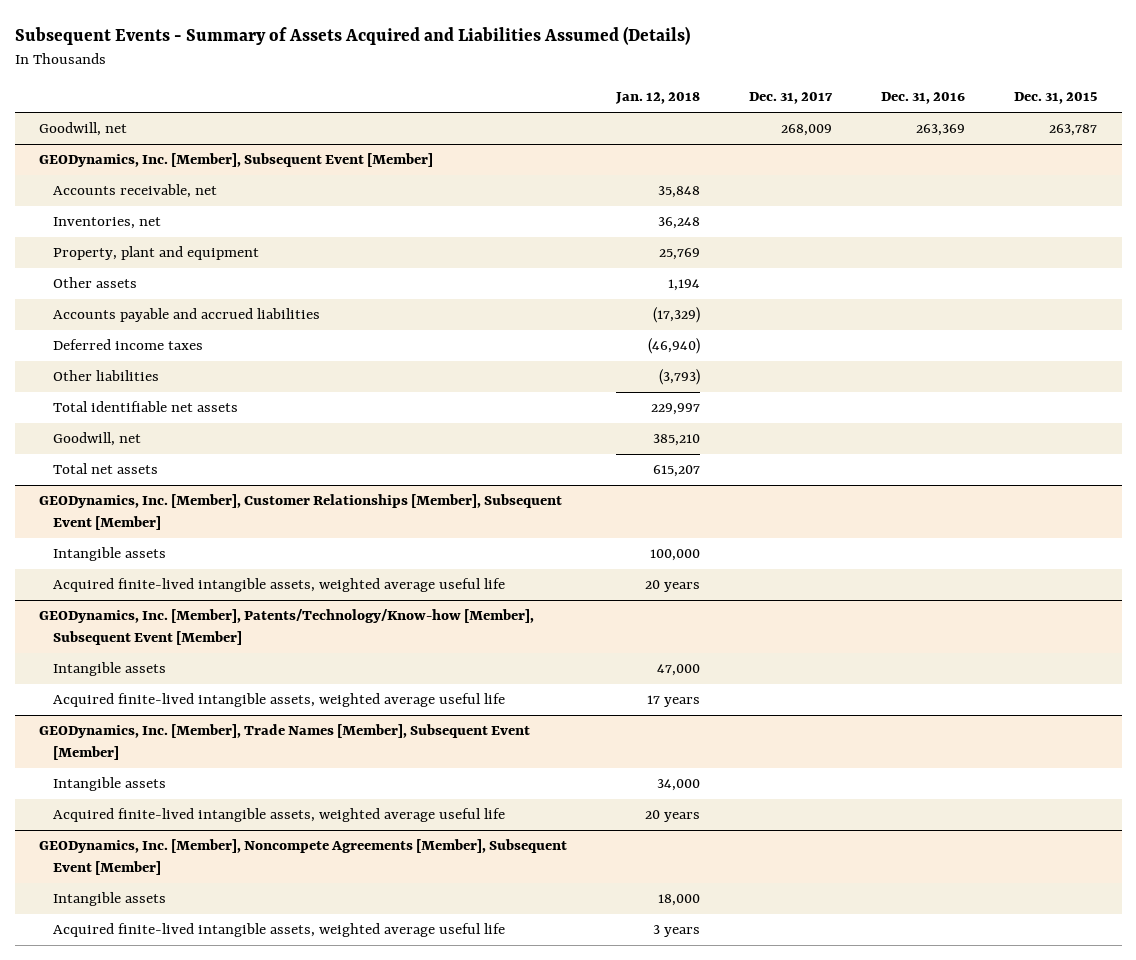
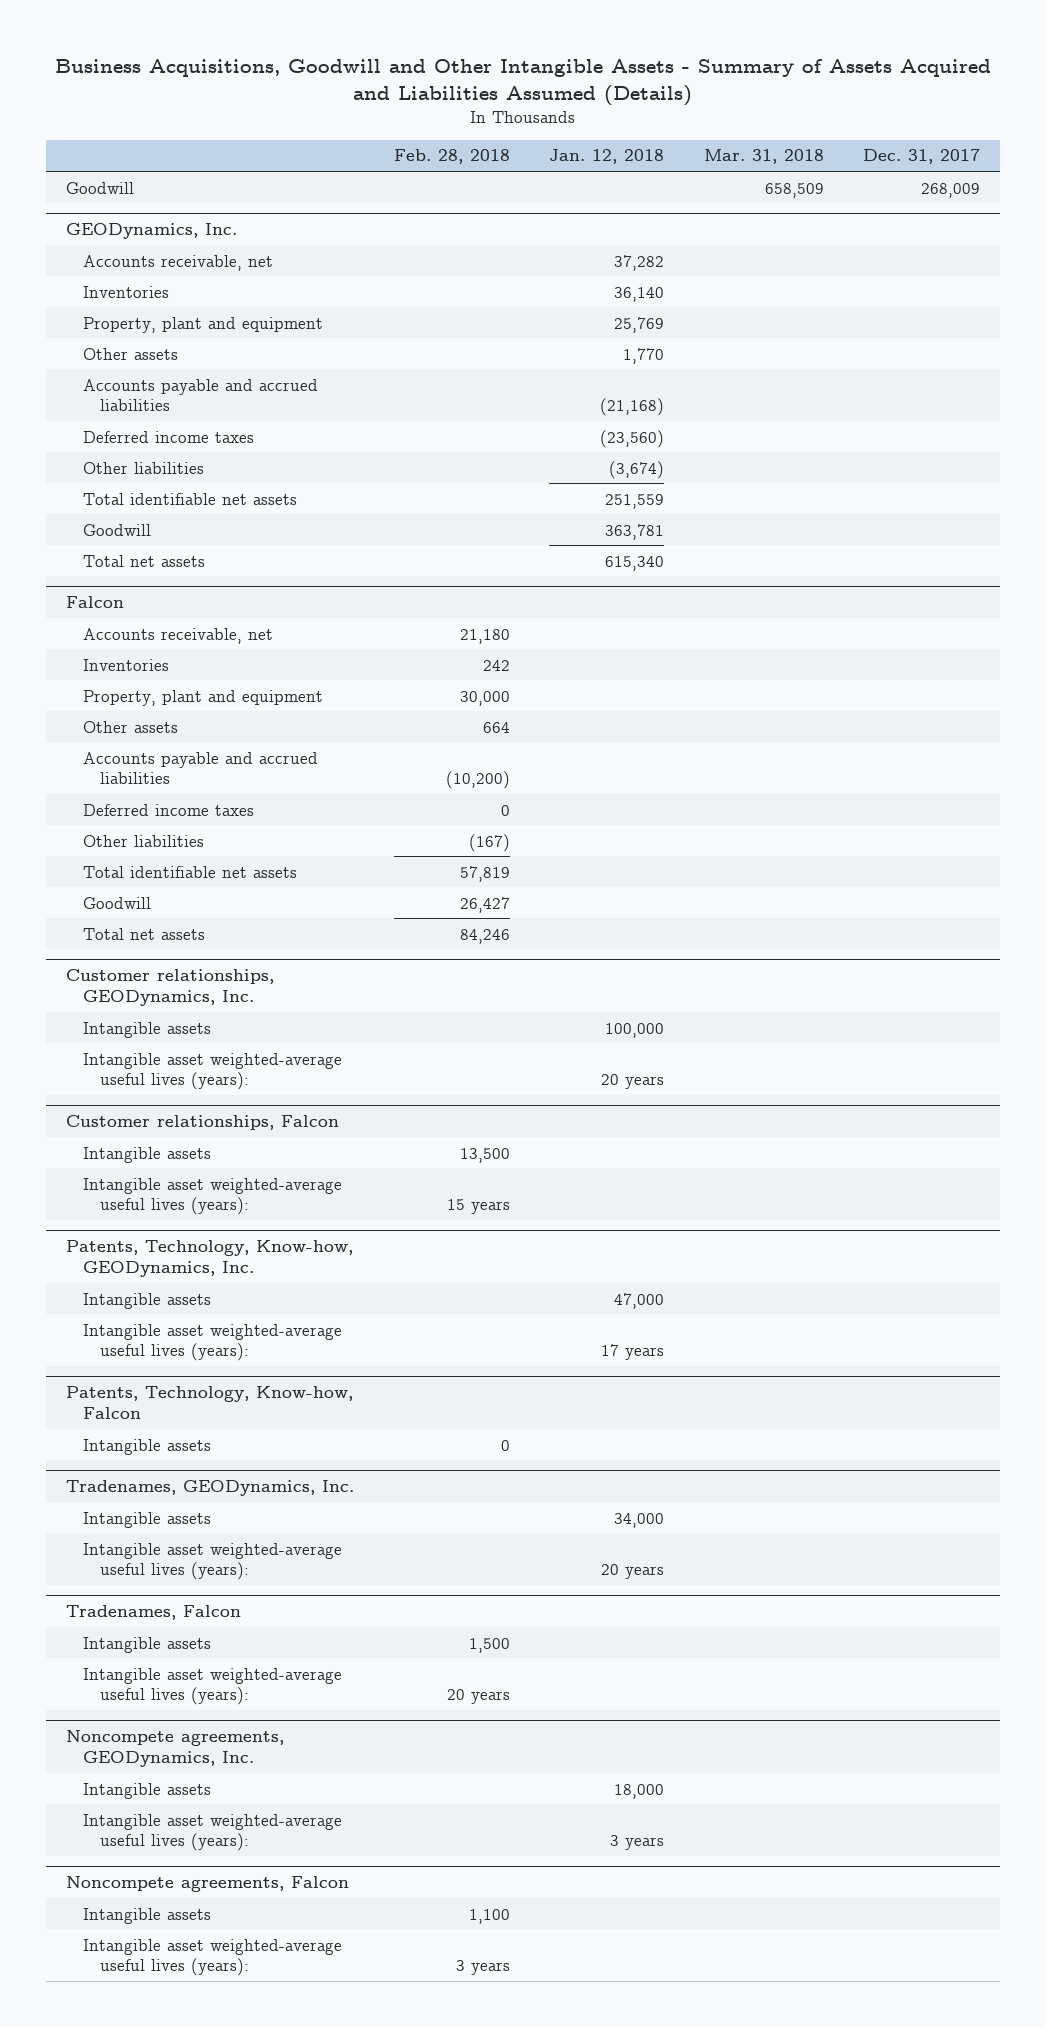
[14,25,690,45] Subsequent Events - Summary of Assets Acquired and Liabilities Assumed (Details) -> [55,59,992,106] Business Acquisitions, Goodwill and Other Intangible Assets - Summary of Assets Acquired and Liabilities Assumed (Details)
[881,92,966,105] Dec. 31, 2016 -> none
[1014,92,1098,105] Dec. 31, 2015 -> none
none -> [393,149,510,165] Feb. 28, 2018
none -> [703,149,824,165] Mar. 31, 2018
[39,122,128,137] Goodwill, net -> [66,181,135,194] Goodwill
[39,153,434,168] GEODynamics, Inc. [Member], Subsequent Event [Member] -> [66,223,238,240] GEODynamics, Inc.
[658,186,701,199] 35,848 -> [614,254,665,271] 37,282
[53,217,162,230] Inventories, net -> [83,285,170,298] Inventories
[658,217,701,230] 36,248 -> [614,286,665,302] 36,140
[668,279,701,292] 1,194 -> [623,347,665,364] 1,770
[653,307,701,324] (17,329) -> [600,398,665,417] (21,168)
[648,338,701,355] (46,940) -> [600,429,665,448] (23,560)
[659,369,701,386] (3,793) -> [609,460,665,479] (3,674)
[651,403,701,416] 229,997 -> [605,493,665,509] 251,559
[53,432,142,447] Goodwill, net -> [83,523,152,536] Goodwill
[653,434,701,447] 385,210 -> [605,523,665,540] 363,781
[653,465,701,478] 615,207 -> [605,555,665,571] 615,340
none -> [66,596,125,609] Falcon
none -> [83,627,274,644] Accounts receivable, net
none -> [83,658,170,671] Inventories
none -> [83,689,324,706] Property, plant and equipment
none -> [83,720,179,733] Other assets
none -> [83,751,319,785] Accounts payable and accrued liabilities
none -> [83,803,255,816] Deferred income taxes
none -> [83,834,205,847] Other liabilities
none -> [83,865,298,878] Total identifiable net assets
none -> [83,896,152,909] Goodwill
none -> [83,927,206,940] Total net assets
[39,494,563,531] GEODynamics, Inc. [Member], Customer Relationships [Member], Subsequent Event [Member] -> [66,969,275,1006] Customer relationships, GEODynamics, Inc.
[53,578,506,593] Acquired finite-lived intangible assets, weighted average useful life -> [83,1052,343,1091] Intangible asset weighted-average useful lives (years):
none -> [66,1115,340,1131] Customer relationships, Falcon
none -> [83,1146,212,1163] Intangible assets
none -> [83,1177,343,1216] Intangible asset weighted-average useful lives (years):
[39,609,535,646] GEODynamics, Inc. [Member], Patents/Technology/Know-how [Member], Subsequent Event [Member] -> [66,1240,354,1277] Patents, Technology, Know-how, GEODynamics, Inc.
[53,693,506,708] Acquired finite-lived intangible assets, weighted average useful life -> [83,1323,343,1362] Intangible asset weighted-average useful lives (years):
none -> [66,1386,354,1419] Patents, Technology, Know-how, Falcon
none -> [83,1438,212,1455] Intangible assets
[39,724,531,761] GEODynamics, Inc. [Member], Trade Names [Member], Subsequent Event [Member] -> [66,1480,355,1497] Tradenames, GEODynamics, Inc.
[53,808,506,823] Acquired finite-lived intangible assets, weighted average useful life -> [83,1542,343,1581] Intangible asset weighted-average useful lives (years):
none -> [66,1605,242,1621] Tradenames, Falcon
none -> [83,1636,212,1653] Intangible assets
none -> [83,1667,343,1706] Intangible asset weighted-average useful lives (years):
[39,839,568,876] GEODynamics, Inc. [Member], Noncompete Agreements [Member], Subsequent Event [Member] -> [66,1730,285,1767] Noncompete agreements, GEODynamics, Inc.
[53,923,506,938] Acquired finite-lived intangible assets, weighted average useful life -> [83,1813,343,1852] Intangible asset weighted-average useful lives (years):
none -> [66,1876,350,1893] Noncompete agreements, Falcon
none -> [83,1907,212,1924] Intangible assets
none -> [83,1938,343,1977] Intangible asset weighted-average useful lives (years):

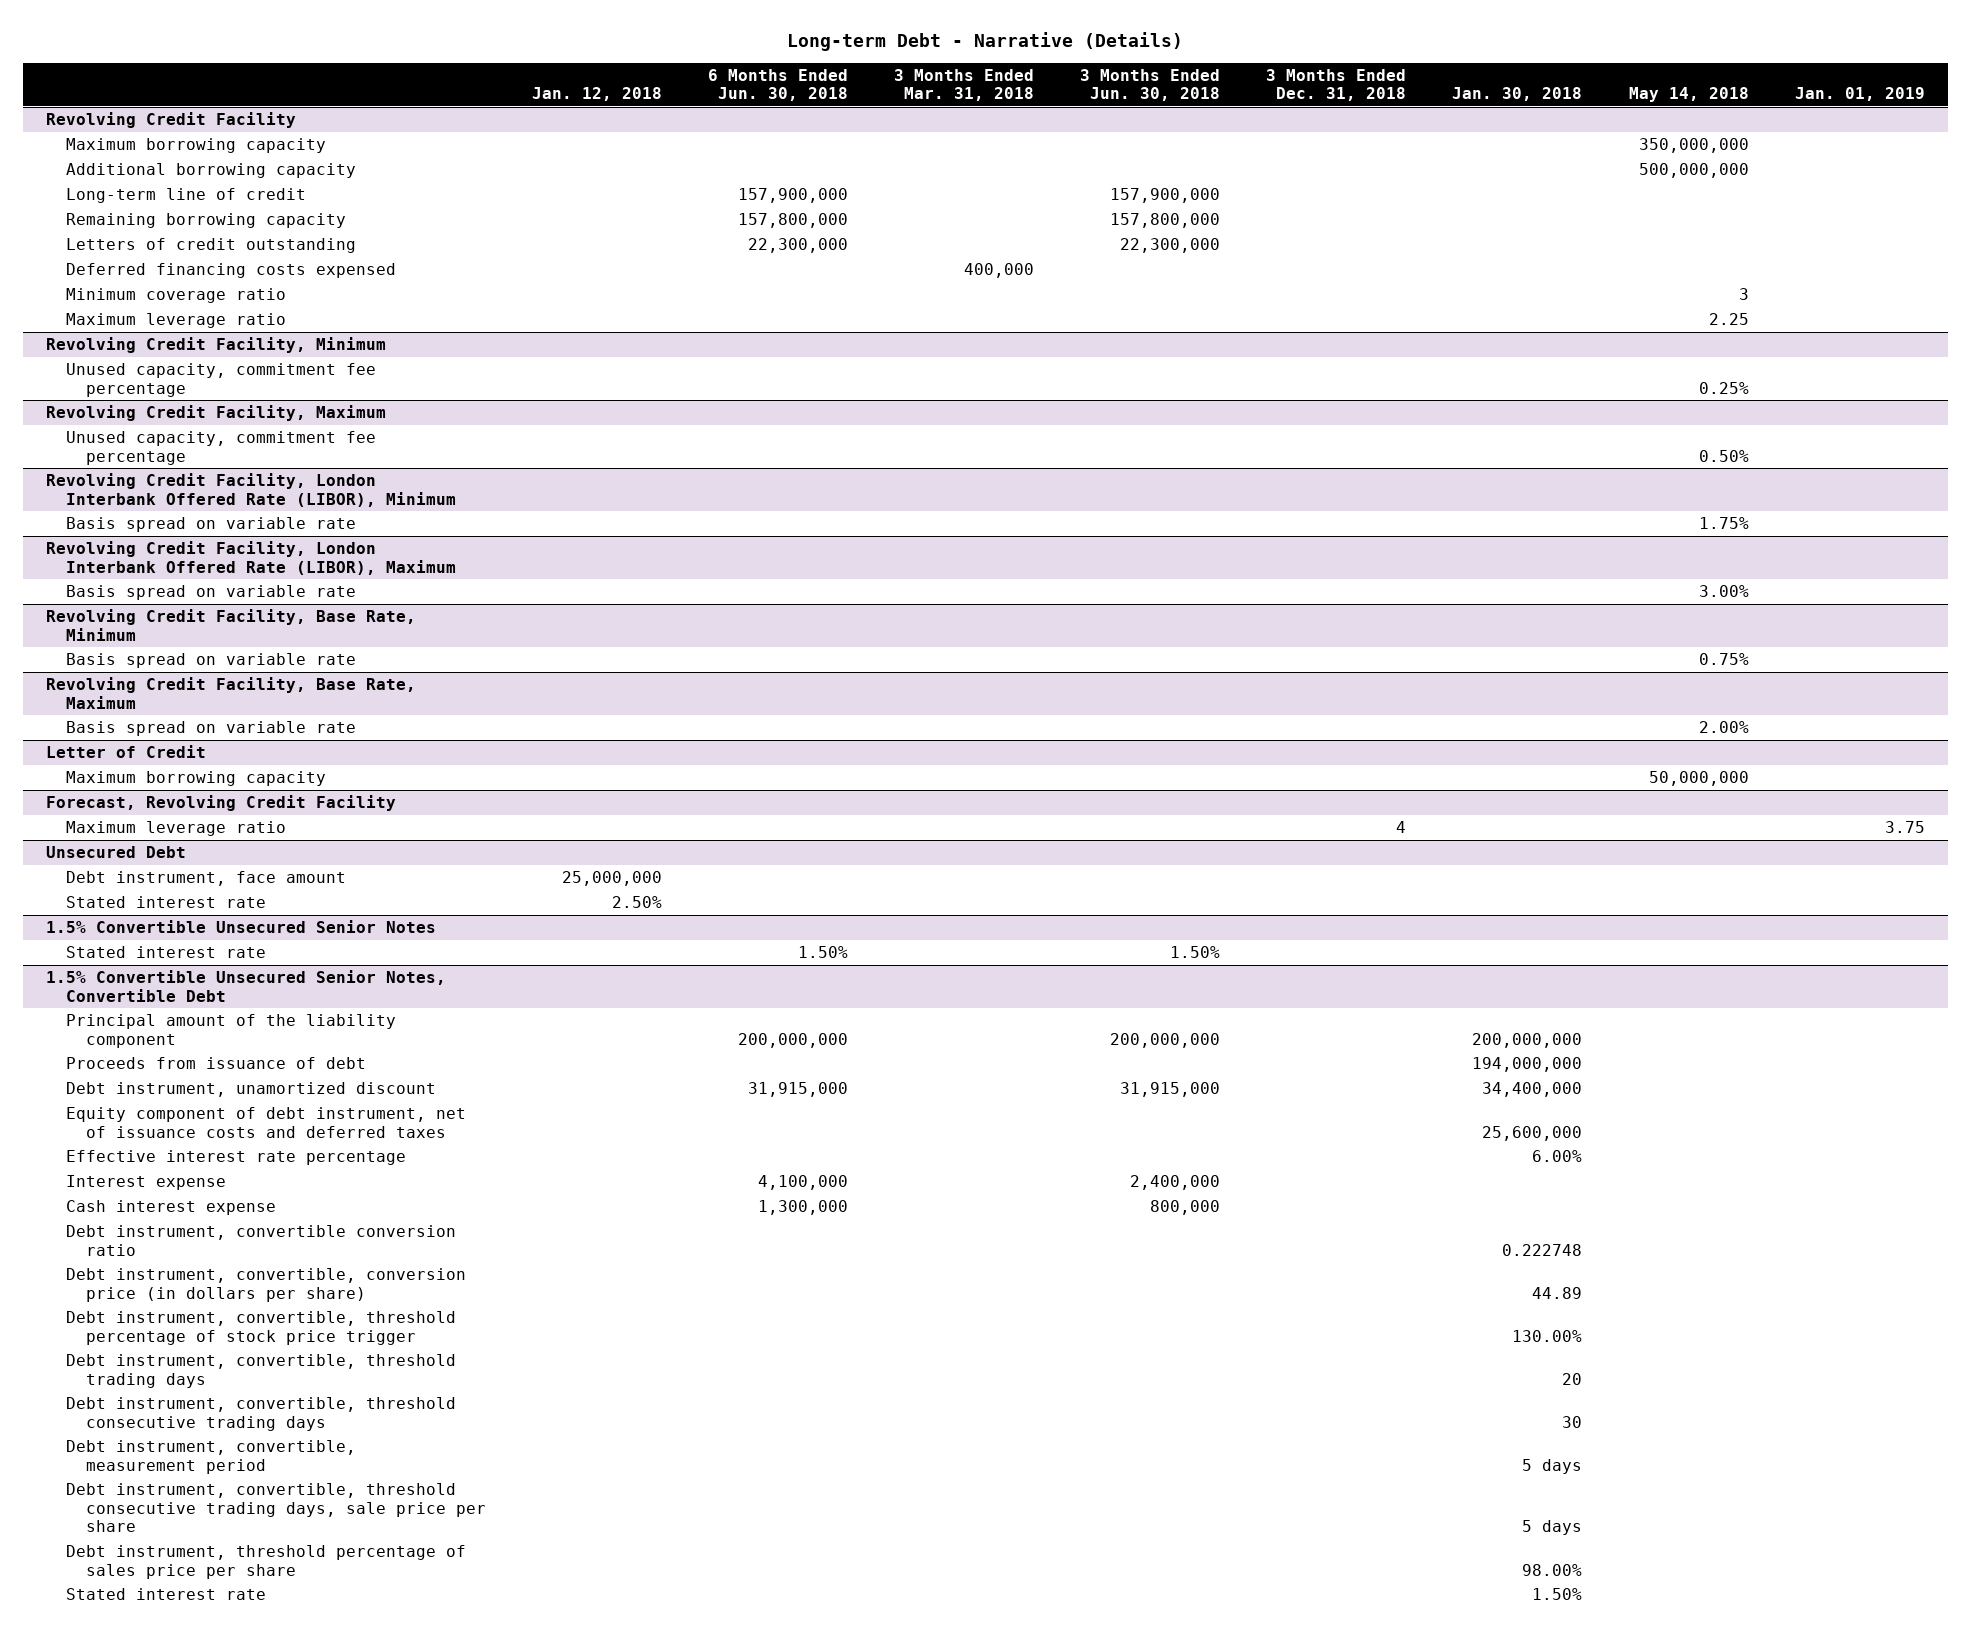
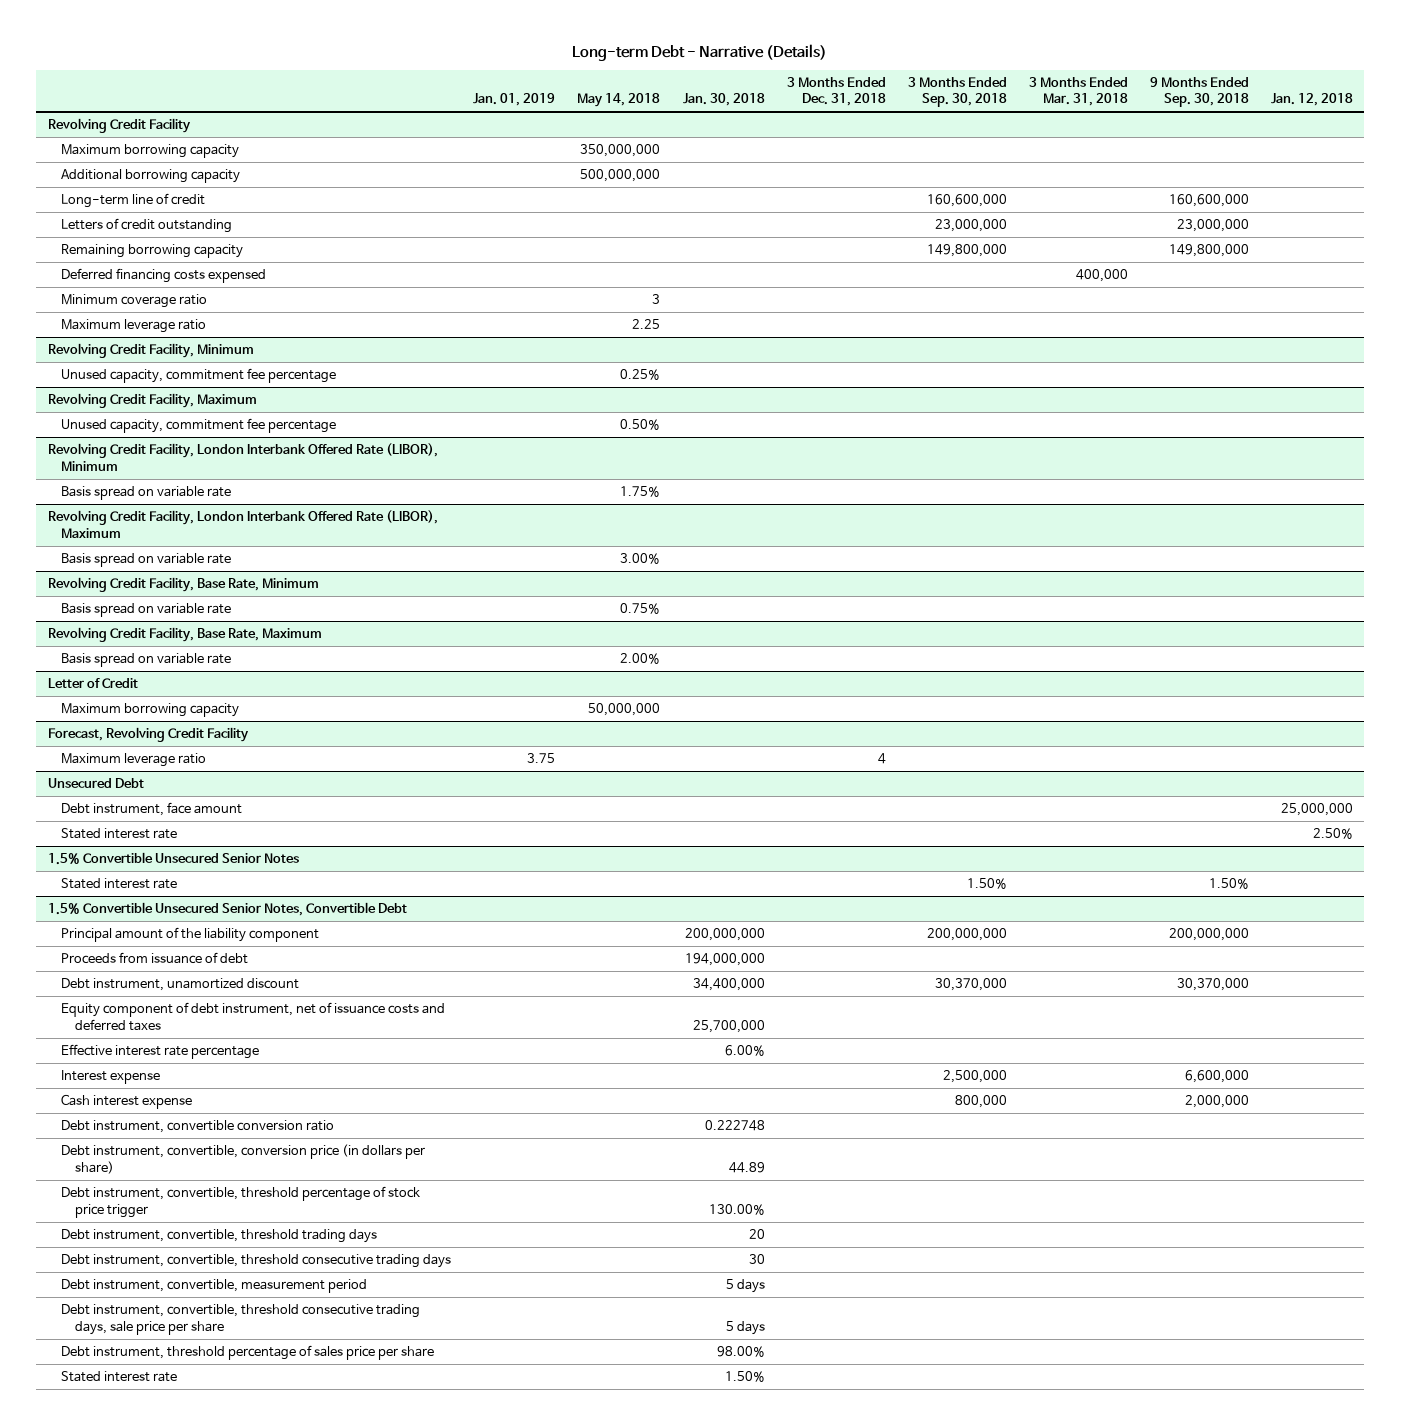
[707,68,848,102] 6 Months Ended Jun. 30, 2018 -> none
[1080,68,1221,102] 3 Months Ended Jun. 30, 2018 -> none
none -> [907,76,1007,108] 3 Months Ended Sep. 30, 2018
none -> [1149,76,1249,108] 9 Months Ended Sep. 30, 2018
[65,213,346,229] Remaining borrowing capacity -> [61,244,244,259] Remaining borrowing capacity
[1482,1125,1583,1141] 25,600,000 -> [692,1019,765,1033] 25,700,000

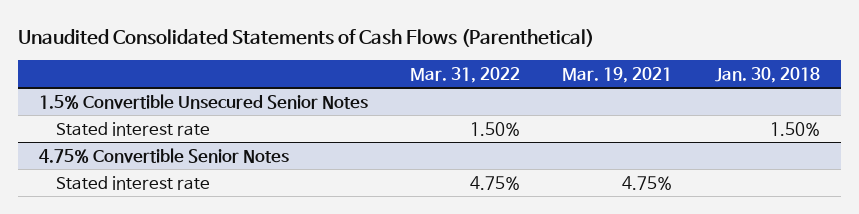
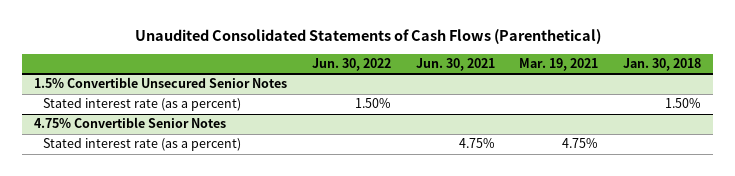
[410,66,521,83] Mar. 31, 2022 -> none
none -> [312,58,392,72] Jun. 30, 2022
none -> [415,58,495,72] Jun. 30, 2021
[55,121,210,136] Stated interest rate -> [43,98,242,112] Stated interest rate (as a percent)
[55,175,210,190] Stated interest rate -> [43,138,242,152] Stated interest rate (as a percent)

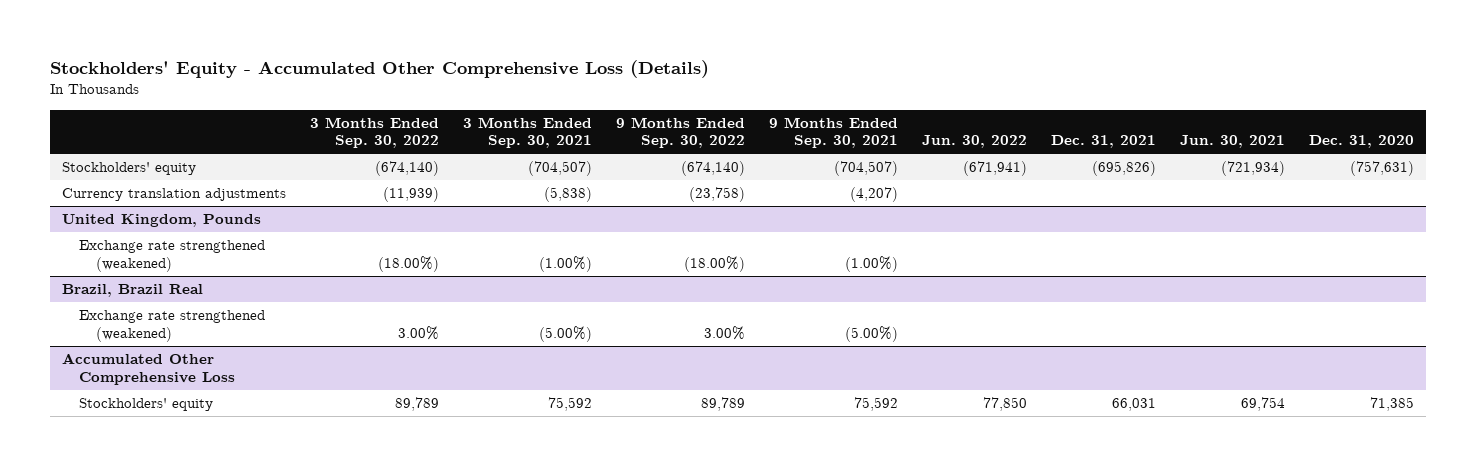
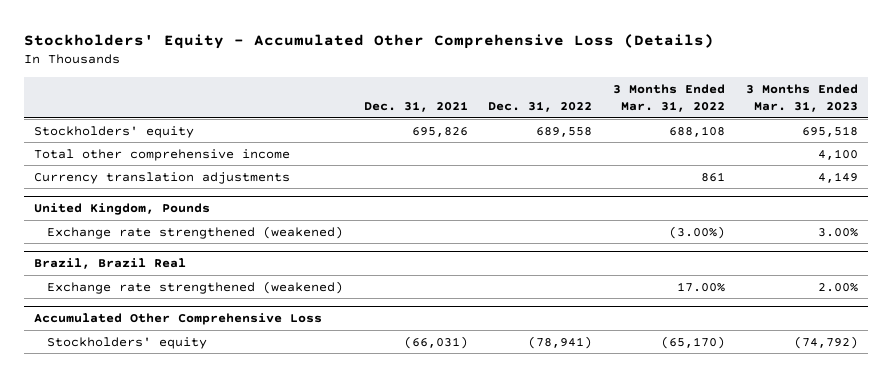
[310,116,440,149] 3 Months Ended Sep. 30, 2022 -> none
[462,116,592,149] 3 Months Ended Sep. 30, 2021 -> none
[615,116,745,149] 9 Months Ended Sep. 30, 2022 -> none
[768,116,898,149] 9 Months Ended Sep. 30, 2021 -> none
[921,135,1027,149] Jun. 30, 2022 -> none
[1179,135,1285,149] Jun. 30, 2021 -> none
[1308,135,1414,149] Dec. 31, 2020 -> none
none -> [488,101,593,113] Dec. 31, 2022
none -> [613,83,726,113] 3 Months Ended Mar. 31, 2022
none -> [745,83,858,113] 3 Months Ended Mar. 31, 2023
[1091,161,1156,177] (695,826) -> [411,126,468,137] 695,826
none -> [33,148,290,161] Total other comprehensive income
[1111,398,1156,412] 66,031 -> [403,335,468,349] (66,031)

